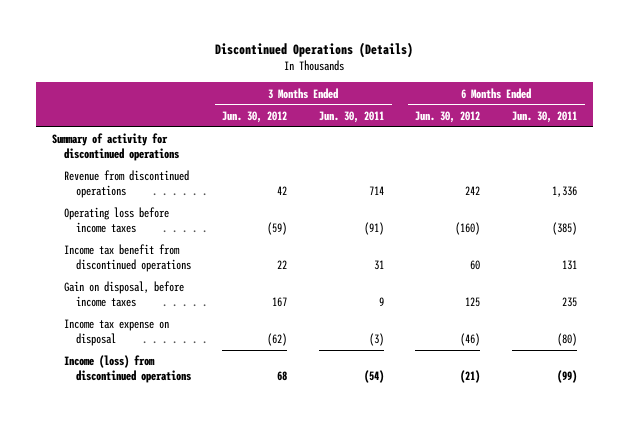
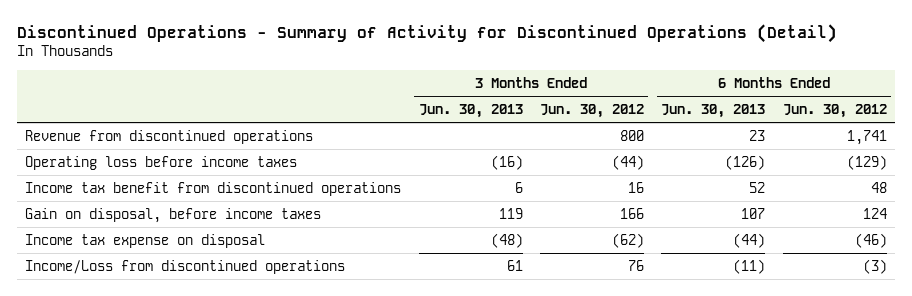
[215,42,414,59] Discontinued Operations (Details) -> [16,23,837,43] Discontinued Operations - Summary of Activity for Discontinued Operations (Detail)
[318,110,384,123] Jun. 30, 2011 -> none
[511,110,577,123] Jun. 30, 2011 -> none
none -> [418,103,523,118] Jun. 30, 2013
none -> [661,103,766,118] Jun. 30, 2013
[51,133,179,161] Summary of activity for discontinued operations -> none
[277,185,288,195] 42 -> [619,129,644,141] 800
[465,185,481,195] 242 -> [846,129,887,145] 1,741
[267,221,288,235] (59) -> [611,154,644,170] (44)
[455,221,481,235] (160) -> [846,154,887,170] (129)
[277,259,288,269] 22 -> [627,181,644,193] 16
[470,259,481,270] 60 -> [870,181,887,193] 48
[272,296,288,307] 167 -> [619,207,644,219] 166
[465,296,481,307] 125 -> [862,207,887,219] 124
[63,355,191,383] Income (loss) from discontinued operations -> [25,259,346,274] Income/Loss from discontinued operations
[277,370,288,381] 68 -> [627,259,644,271] 76
[460,369,481,383] (21) -> [862,258,887,274] (3)

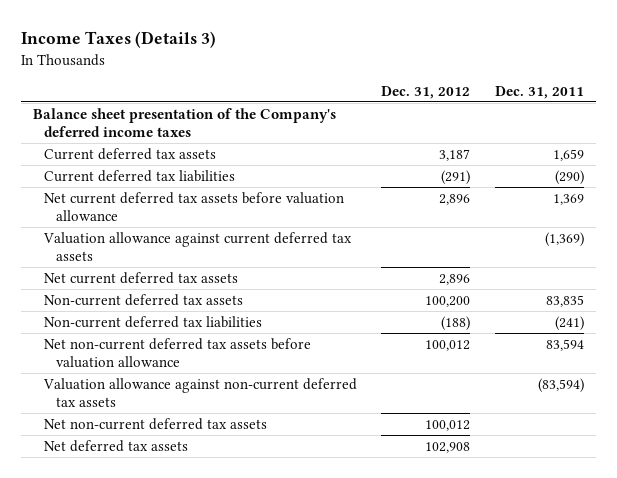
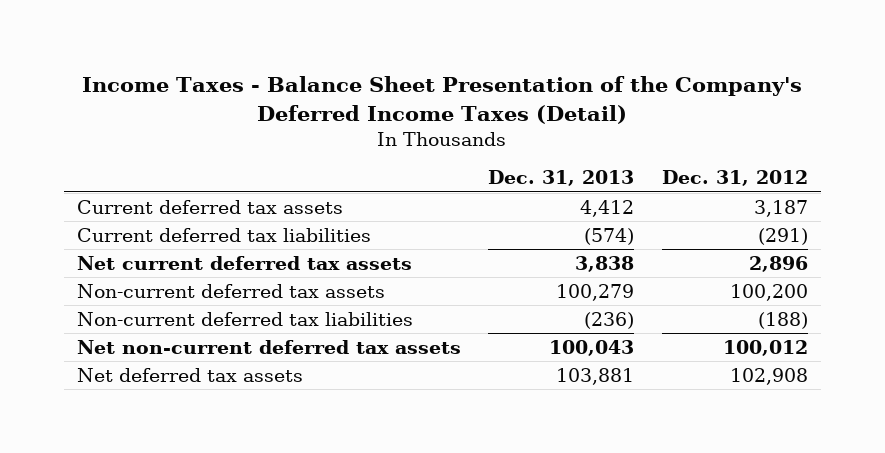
[20,31,216,49] Income Taxes (Details 3) -> [82,76,803,124] Income Taxes - Balance Sheet Presentation of the Company's Deferred Income Taxes (Detail)
[494,85,584,99] Dec. 31, 2011 -> none
none -> [488,170,635,187] Dec. 31, 2013
[32,107,336,137] Balance sheet presentation of the Company's deferred income taxes -> none
[44,191,345,221] Net current deferred tax assets before valuation allowance -> none
[43,231,353,261] Valuation allowance against current deferred tax assets -> none
[44,337,312,368] Net non-current deferred tax assets before valuation allowance -> none
[43,377,358,407] Valuation allowance against non-current deferred tax assets -> none

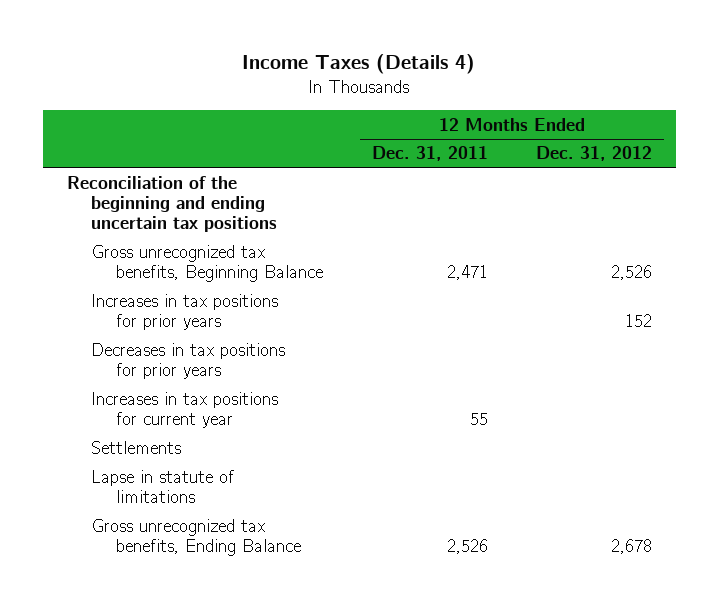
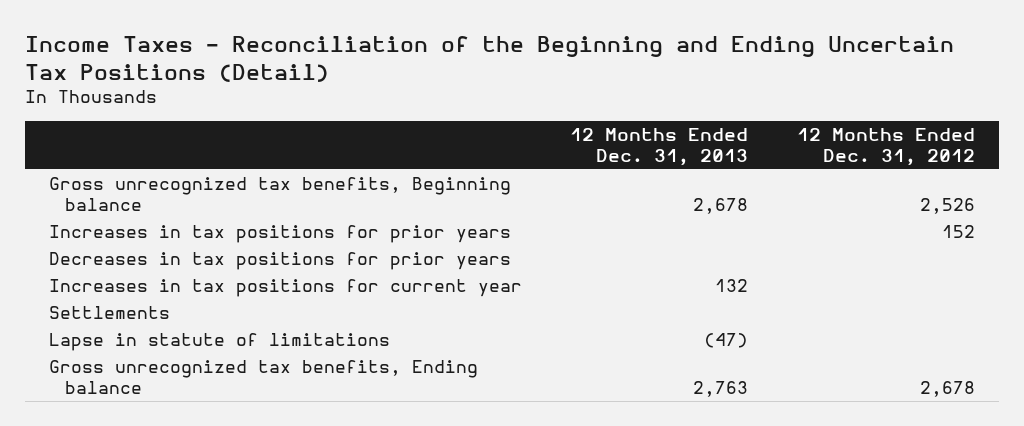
[242,54,476,75] Income Taxes (Details 4) -> [24,36,954,82] Income Taxes - Reconciliation of the Beginning and Ending Uncertain Tax Positions (Detail)
[371,146,488,162] Dec. 31, 2011 -> none
none -> [570,128,749,166] 12 Months Ended Dec. 31, 2013
[66,176,278,233] Reconciliation of the beginning and ending uncertain tax positions -> none
[91,245,324,283] Gross unrecognized tax benefits, Beginning Balance -> [49,177,512,211] Gross unrecognized tax benefits, Beginning balance
[91,519,302,557] Gross unrecognized tax benefits, Ending Balance -> [49,360,479,394] Gross unrecognized tax benefits, Ending balance

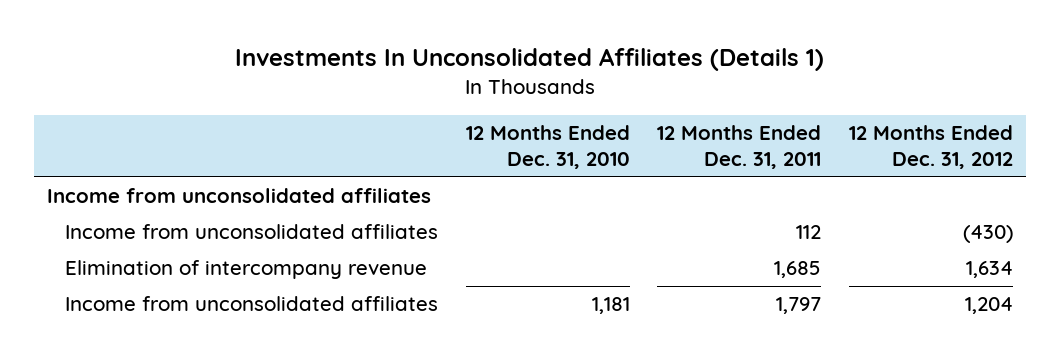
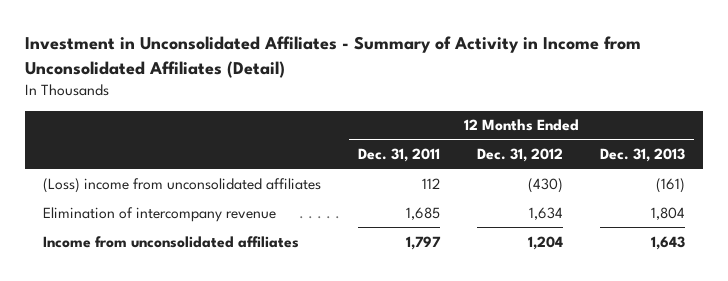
[234,47,824,71] Investments In Unconsolidated Affiliates (Details 1) -> [24,36,641,78] Investment in Unconsolidated Affiliates - Summary of Activity in Income from Unconsolidated Affiliates (Detail)
[465,124,630,170] 12 Months Ended Dec. 31, 2010 -> none
none -> [599,148,685,163] Dec. 31, 2013
[47,188,432,204] Income from unconsolidated affiliates -> none
[65,224,439,240] Income from unconsolidated affiliates -> [43,177,322,193] (Loss) income from unconsolidated affiliates

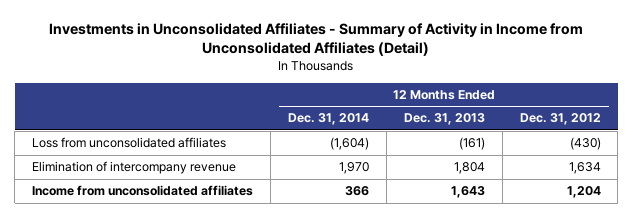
[24,36,641,78] Investment in Unconsolidated Affiliates - Summary of Activity in Income from Unconsolidated Affiliates (Detail) -> [49,23,584,57] Investments in Unconsolidated Affiliates - Summary of Activity in Income from Unconsolidated Affiliates (Detail)
[358,148,441,163] Dec. 31, 2011 -> none
none -> [288,113,370,126] Dec. 31, 2014
[43,177,322,193] (Loss) income from unconsolidated affiliates -> [32,137,227,149] Loss from unconsolidated affiliates

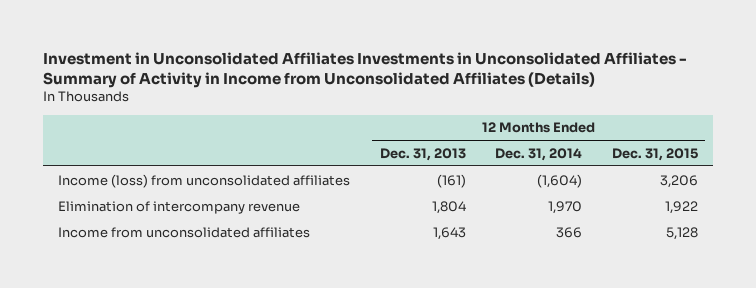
[49,23,584,57] Investments in Unconsolidated Affiliates - Summary of Activity in Income from Unconsolidated Affiliates (Detail) -> [43,51,688,88] Investment in Unconsolidated Affiliates Investments in Unconsolidated Affiliates - Summary of Activity in Income from Unconsolidated Affiliates (Details)
[519,113,601,126] Dec. 31, 2012 -> none
none -> [611,147,698,161] Dec. 31, 2015
[32,137,227,149] Loss from unconsolidated affiliates -> [58,173,351,188] Income (loss) from unconsolidated affiliates

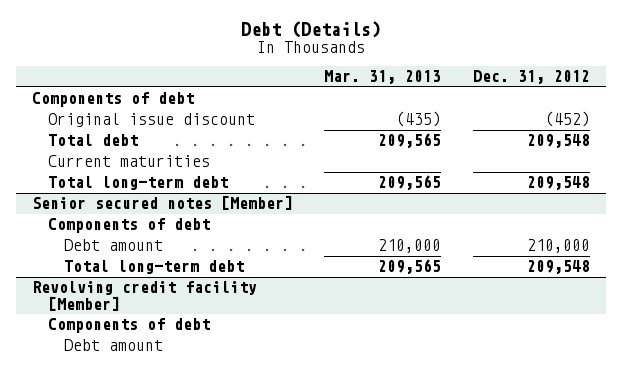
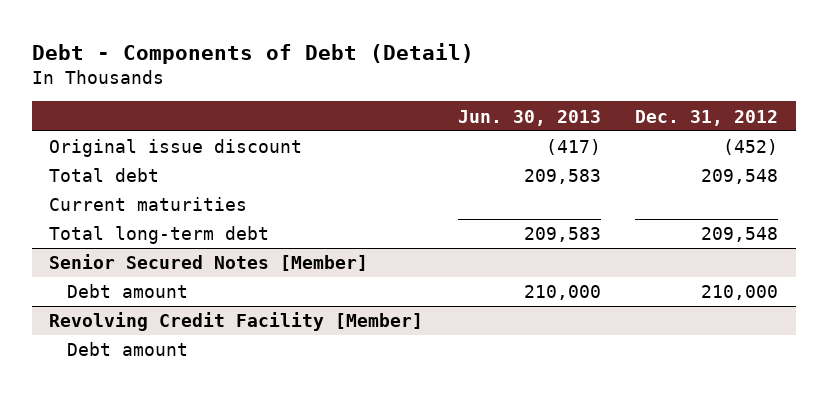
[240,20,381,38] Debt (Details) -> [31,42,474,64] Debt - Components of Debt (Detail)
[324,70,442,85] Mar. 31, 2013 -> none
none -> [457,109,601,126] Jun. 30, 2013
[31,92,194,108] Components of debt -> none
[47,218,210,234] Components of debt -> none
[31,195,293,211] Senior secured notes [Member] -> [49,254,369,272] Senior Secured Notes [Member]
[63,260,244,275] Total long-term debt -> none
[47,318,210,334] Components of debt -> none
[31,281,257,311] Revolving credit facility [Member] -> [49,312,424,332] Revolving Credit Facility [Member]

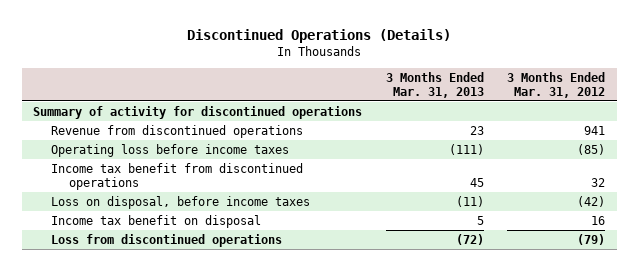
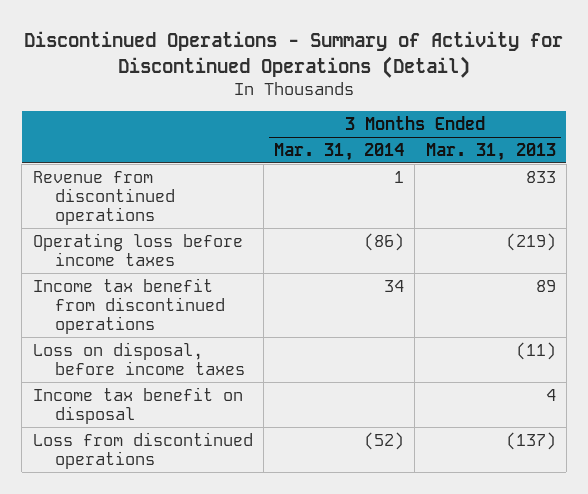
[187,29,452,44] Discontinued Operations (Details) -> [24,31,564,78] Discontinued Operations - Summary of Activity for Discontinued Operations (Detail)
[506,71,605,98] 3 Months Ended Mar. 31, 2012 -> none
none -> [274,142,405,161] Mar. 31, 2014
[33,105,363,119] Summary of activity for discontinued operations -> none
[469,125,484,135] 23 -> [525,170,556,183] 833
[448,143,484,155] (111) -> [505,232,556,251] (219)
[469,177,484,187] 45 -> [535,279,556,292] 89
[476,215,484,225] 5 -> [545,388,556,401] 4
[455,233,484,245] (72) -> [505,431,556,450] (137)

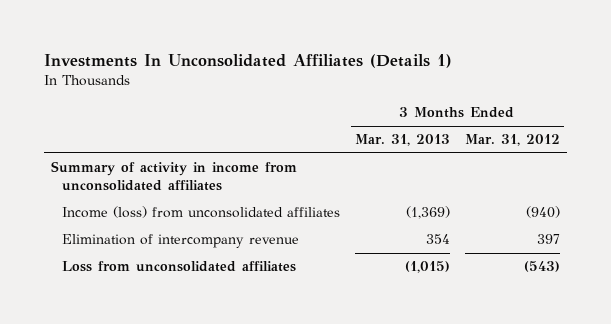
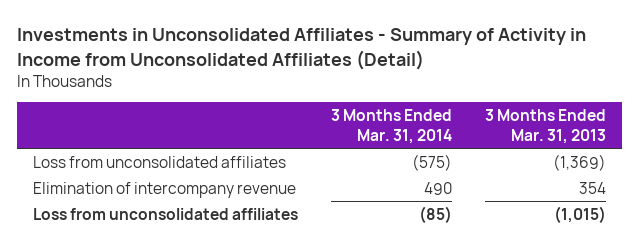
[43,53,452,68] Investments In Unconsolidated Affiliates (Details 1) -> [17,28,587,70] Investments in Unconsolidated Affiliates - Summary of Activity in Income from Unconsolidated Affiliates (Detail)
[464,134,560,147] Mar. 31, 2012 -> none
none -> [331,108,453,144] 3 Months Ended Mar. 31, 2014
[51,161,298,192] Summary of activity in income from unconsolidated affiliates -> none
[61,206,340,219] Income (loss) from unconsolidated affiliates -> [33,155,287,168] Loss from unconsolidated affiliates

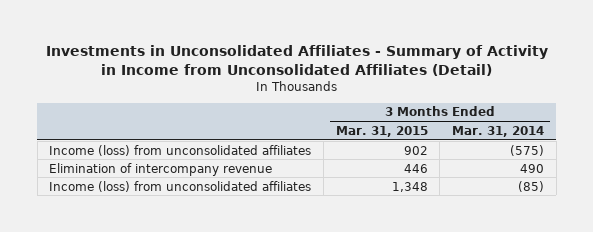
[484,108,606,144] 3 Months Ended Mar. 31, 2013 -> none
none -> [335,125,428,137] Mar. 31, 2015
[33,155,287,168] Loss from unconsolidated affiliates -> [49,144,312,156] Income (loss) from unconsolidated affiliates
[33,207,299,220] Loss from unconsolidated affiliates -> [49,180,312,192] Income (loss) from unconsolidated affiliates

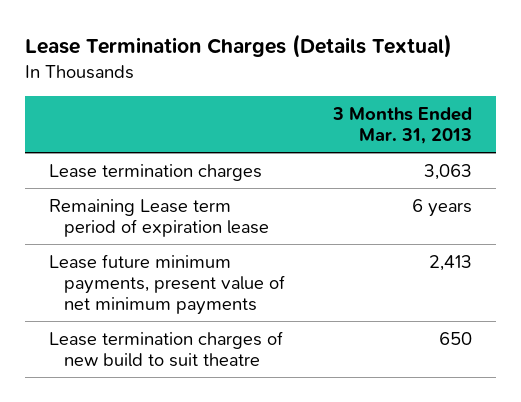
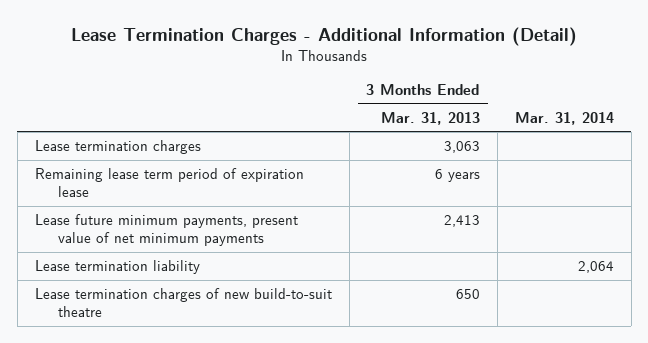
[24,34,452,59] Lease Termination Charges (Details Textual) -> [71,26,578,46] Lease Termination Charges - Additional Information (Detail)
none -> [514,111,614,125] Mar. 31, 2014
[48,198,269,237] Remaining Lease term period of expiration lease -> [34,168,304,197] Remaining lease term period of expiration lease
none -> [34,260,200,275] Lease termination liability
[48,330,283,367] Lease termination charges of new build to suit theatre -> [34,288,332,317] Lease termination charges of new build-to-suit theatre

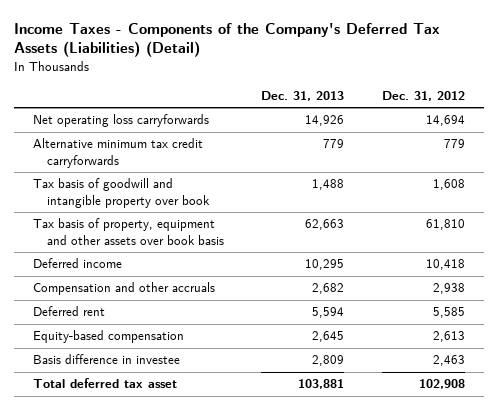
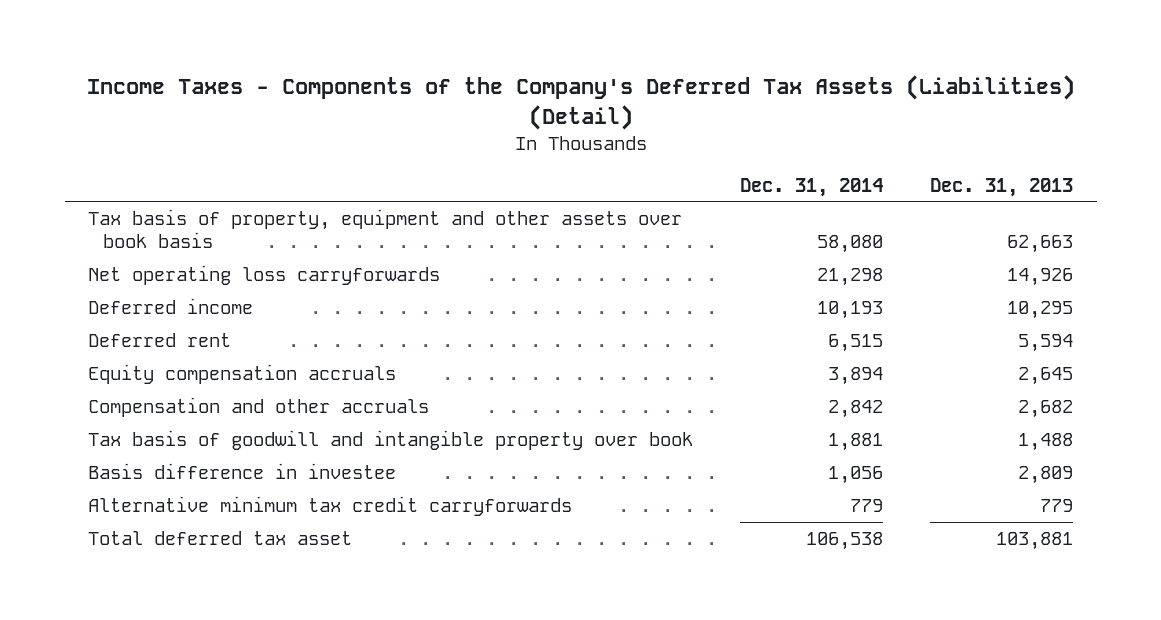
[381,90,465,101] Dec. 31, 2012 -> none
none -> [740,177,884,197] Dec. 31, 2014
[32,114,209,128] Net operating loss carryforwards -> [88,265,441,286] Net operating loss carryforwards
[32,330,184,344] Equity-based compensation -> [88,364,397,385] Equity compensation accruals
[32,282,215,296] Compensation and other accruals -> [88,397,430,418] Compensation and other accruals
[32,178,210,208] Tax basis of goodwill and intangible property over book -> [88,430,694,451] Tax basis of goodwill and intangible property over book
[32,138,203,168] Alternative minimum tax credit carryforwards -> [88,496,573,517] Alternative minimum tax credit carryforwards

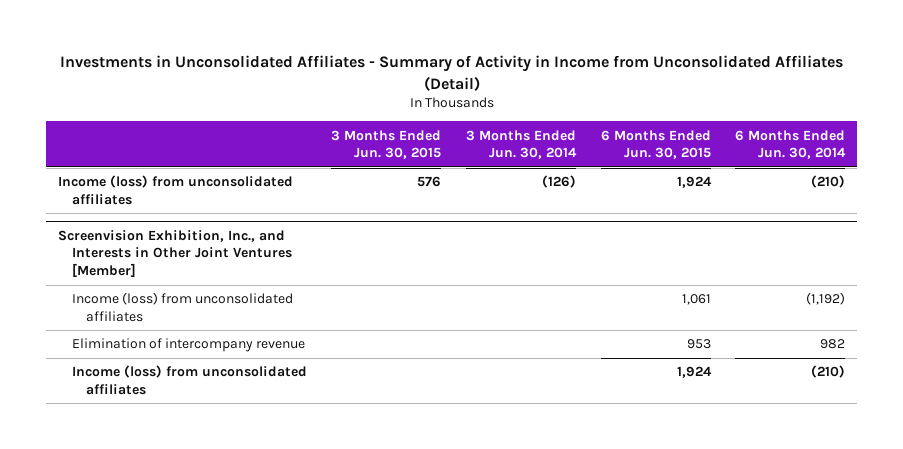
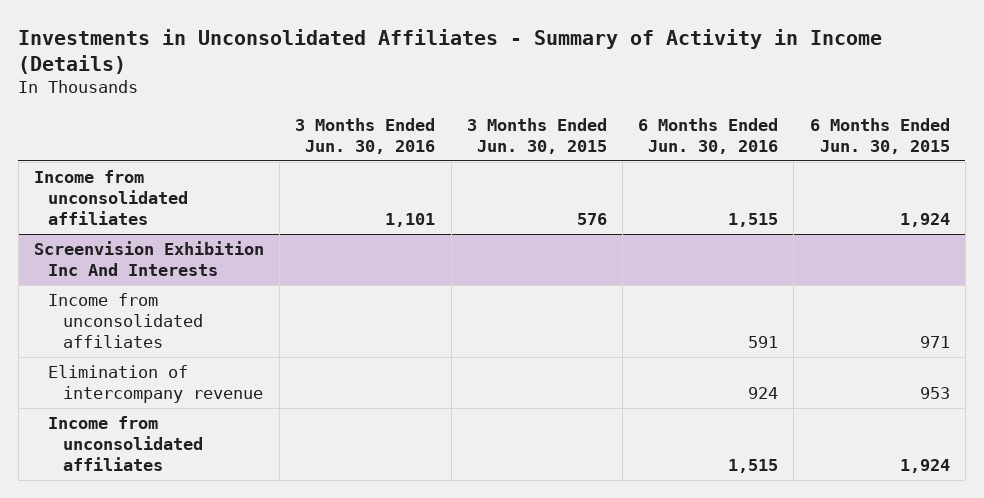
[59,55,843,91] Investments in Unconsolidated Affiliates - Summary of Activity in Income from Unconsolidated Affiliates (Detail) -> [18,28,883,74] Investments in Unconsolidated Affiliates - Summary of Activity in Income (Details)
[465,129,577,160] 3 Months Ended Jun. 30, 2014 -> none
[735,129,847,160] 6 Months Ended Jun. 30, 2014 -> none
none -> [295,118,436,155] 3 Months Ended Jun. 30, 2016
none -> [638,118,779,155] 6 Months Ended Jun. 30, 2016
[57,175,293,205] Income (loss) from unconsolidated affiliates -> [34,169,189,226] Income from unconsolidated affiliates
[57,230,292,277] Screenvision Exhibition, Inc., and Interests in Other Joint Ventures [Member] -> [34,240,265,276] Screenvision Exhibition Inc And Interests
[71,292,293,322] Income (loss) from unconsolidated affiliates -> [48,292,203,349] Income from unconsolidated affiliates
[681,294,711,306] 1,061 -> [919,336,950,349] 971
[71,365,307,395] Income (loss) from unconsolidated affiliates -> [48,415,203,472] Income from unconsolidated affiliates

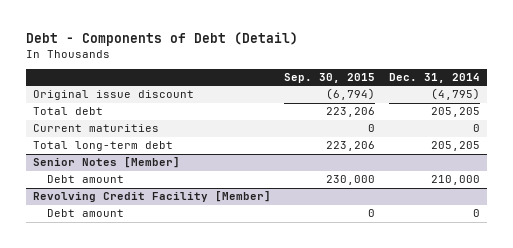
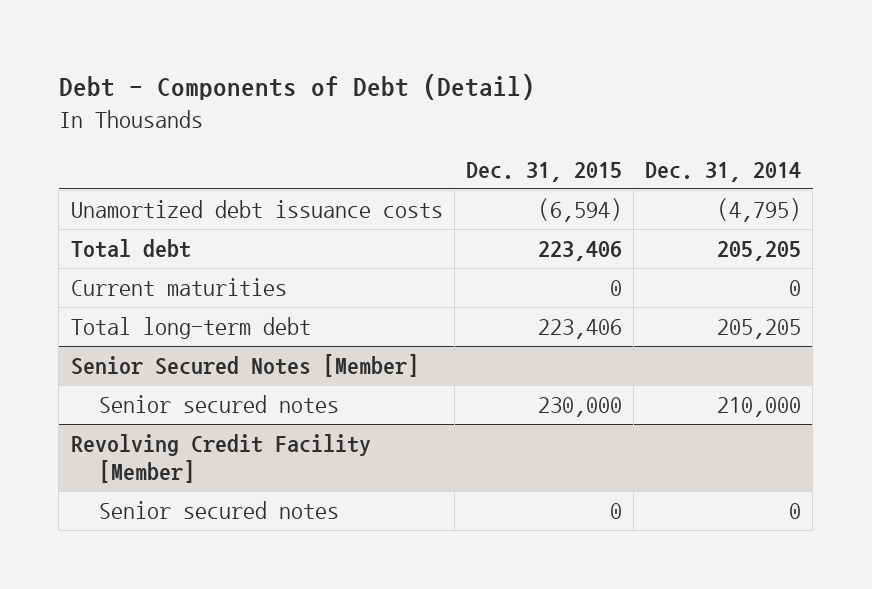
[284,72,376,83] Sep. 30, 2015 -> none
none -> [465,161,622,182] Dec. 31, 2015
[32,90,194,101] Original issue discount -> [70,200,443,219] Unamortized debt issuance costs
[32,157,180,169] Senior Notes [Member] -> [70,354,419,378] Senior Secured Notes [Member]
[47,175,125,184] Debt amount -> [98,395,339,414] Senior secured notes
[47,209,125,218] Debt amount -> [98,501,339,520] Senior secured notes

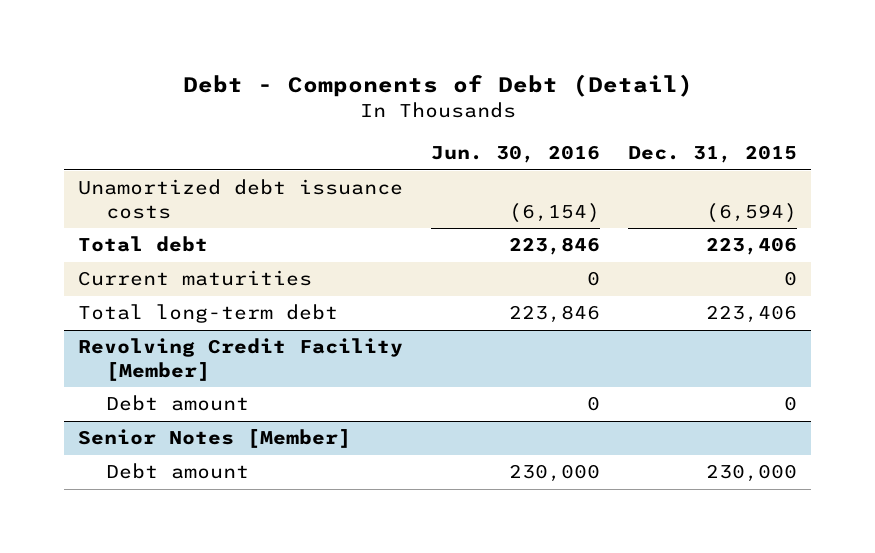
[645,161,802,182] Dec. 31, 2014 -> none
none -> [431,145,601,164] Jun. 30, 2016
[70,354,419,378] Senior Secured Notes [Member] -> none
[98,395,339,414] Senior secured notes -> none
[98,501,339,520] Senior secured notes -> [105,395,249,412] Debt amount
none -> [77,429,351,449] Senior Notes [Member]
none -> [105,463,249,480] Debt amount

